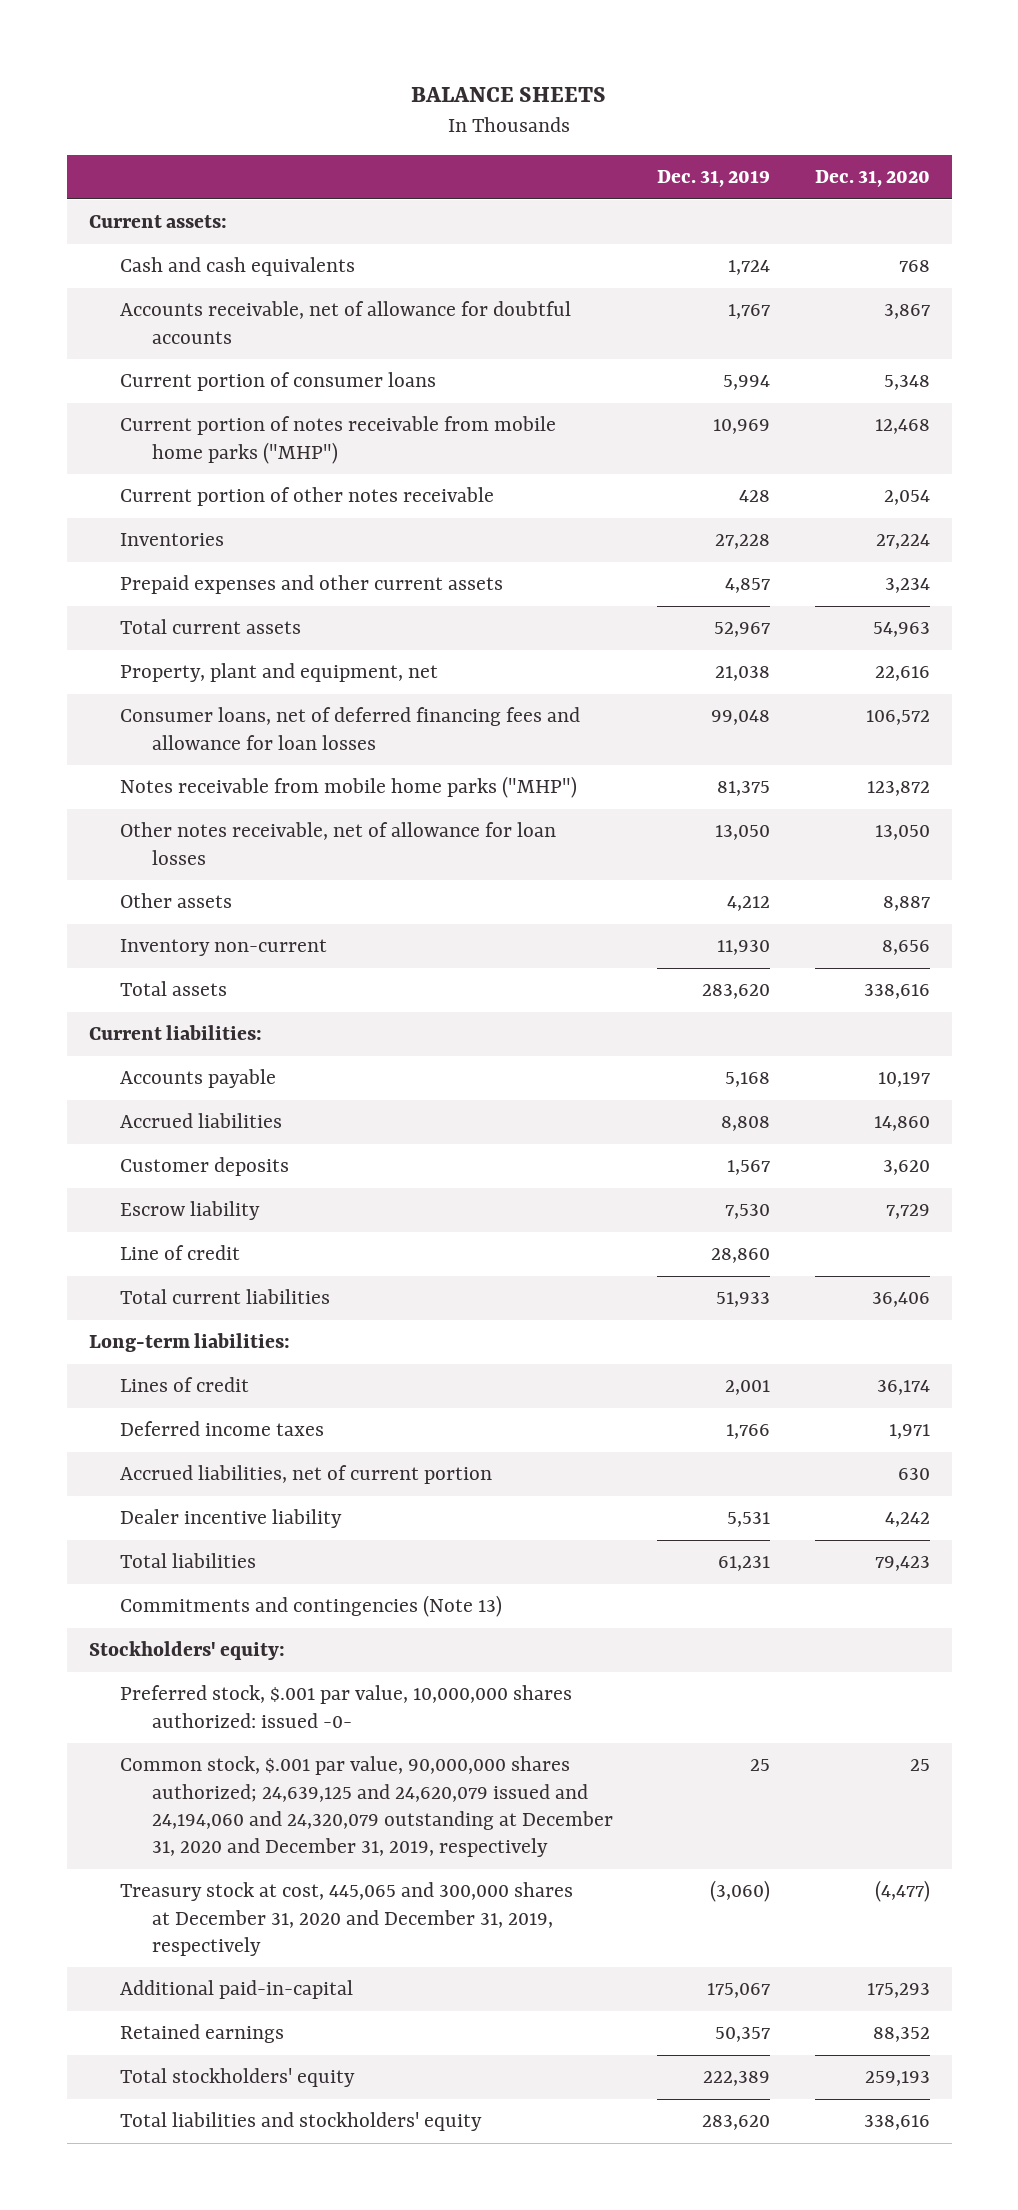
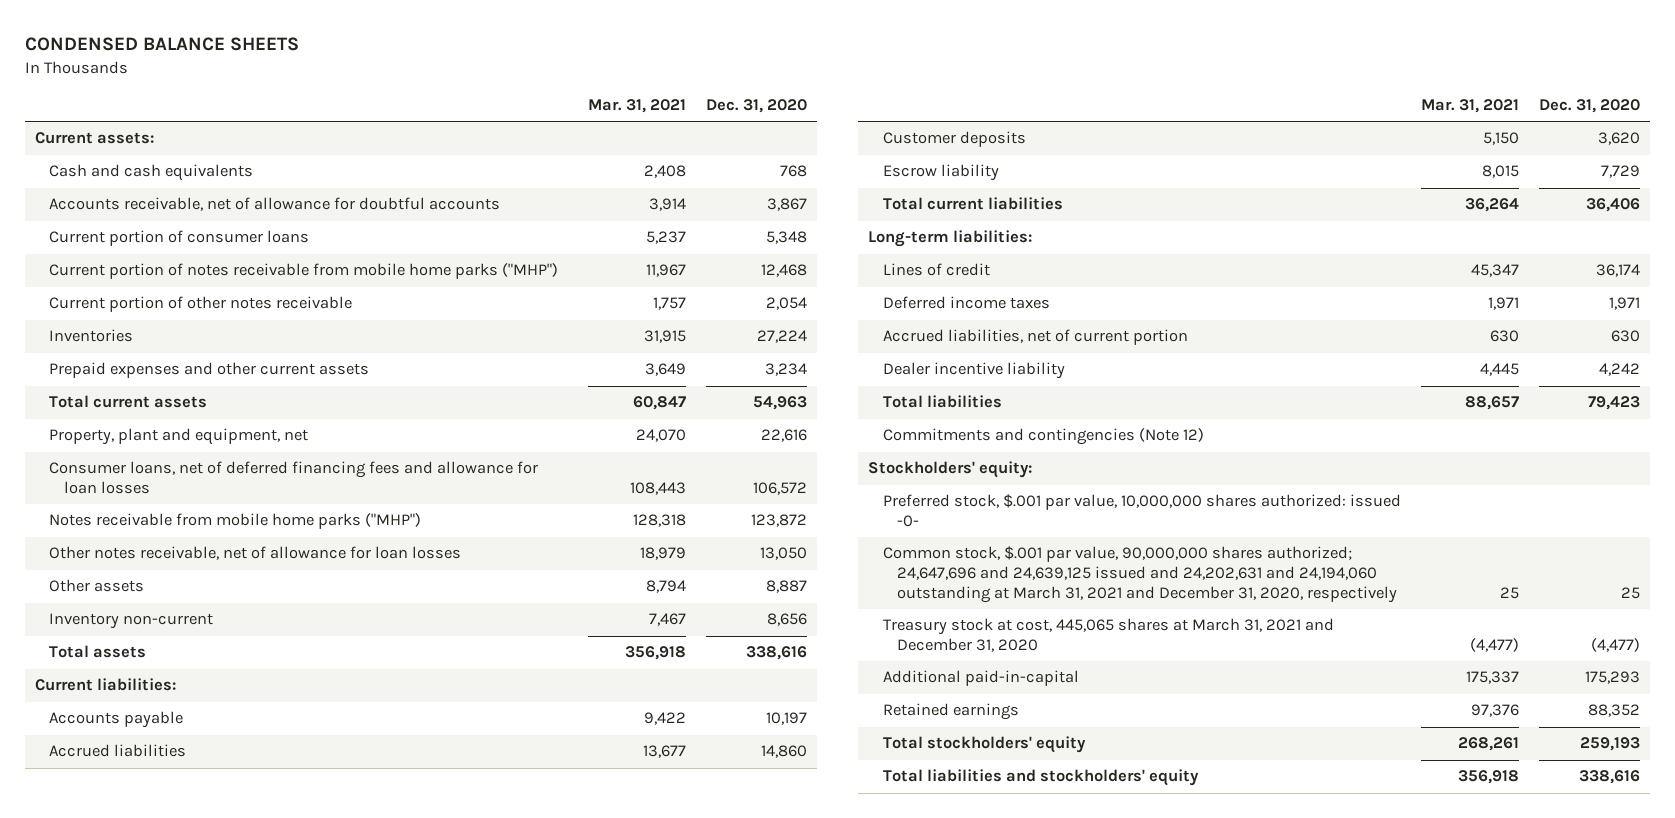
[411,86,607,102] BALANCE SHEETS -> [24,37,299,52] CONDENSED BALANCE SHEETS
[657,170,771,188] Dec. 31, 2019 -> none
none -> [587,99,686,114] Mar. 31, 2021
[120,1245,241,1261] Line of credit -> none
[120,1595,503,1618] Commitments and contingencies (Note 13) -> [882,428,1204,446] Commitments and contingencies (Note 12)
[120,1756,613,1858] Common stock, $.001 par value, 90,000,000 shares authorized; 24,639,125 and 24,620,079 issued and 24,194,060 and 24,320,079 outstanding at December 31, 2020 and December 31, 2019, respectively -> [882,546,1397,603] Common stock, $.001 par value, 90,000,000 shares authorized; 24,647,696 and 24,639,125 issued and 24,202,631 and 24,194,060 outstanding at March 31, 2021 and December 31, 2020, respectively
[120,1882,574,1957] Treasury stock at cost, 445,065 and 300,000 shares at December 31, 2020 and December 31, 2019, respectively -> [882,618,1334,653] Treasury stock at cost, 445,065 shares at March 31, 2021 and December 31, 2020

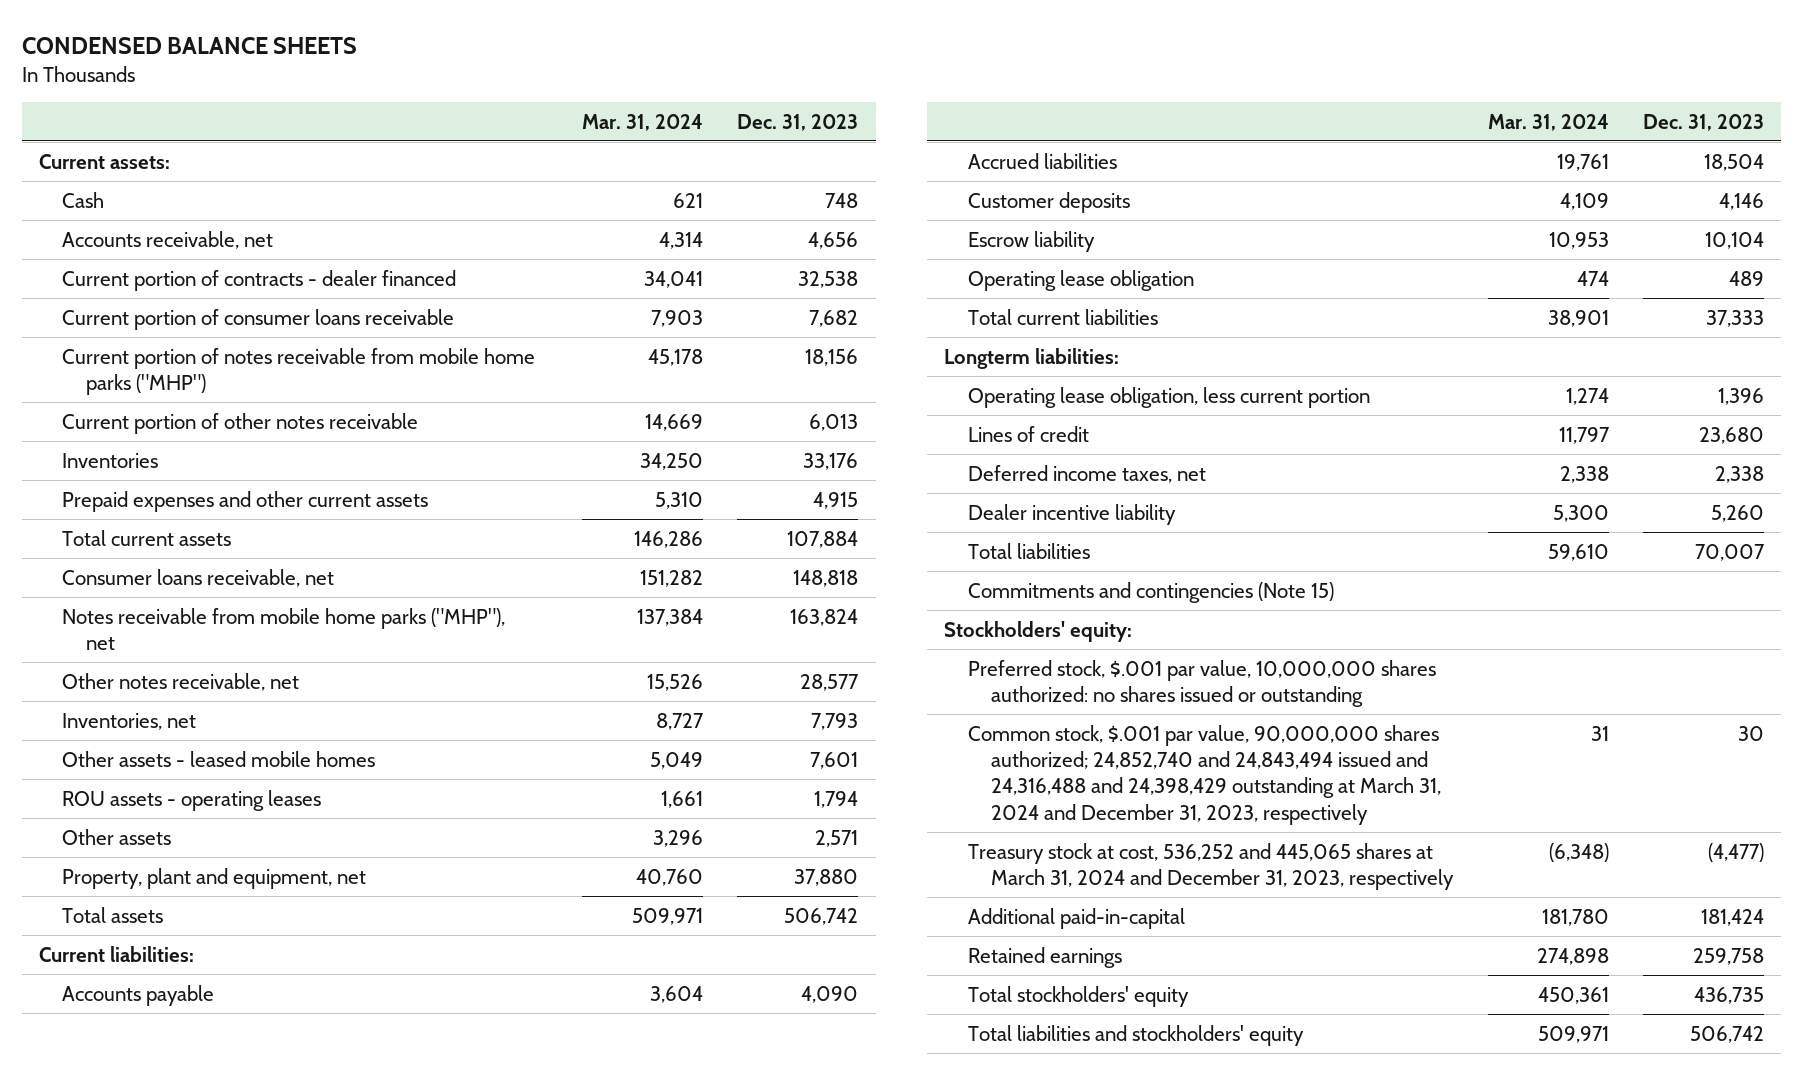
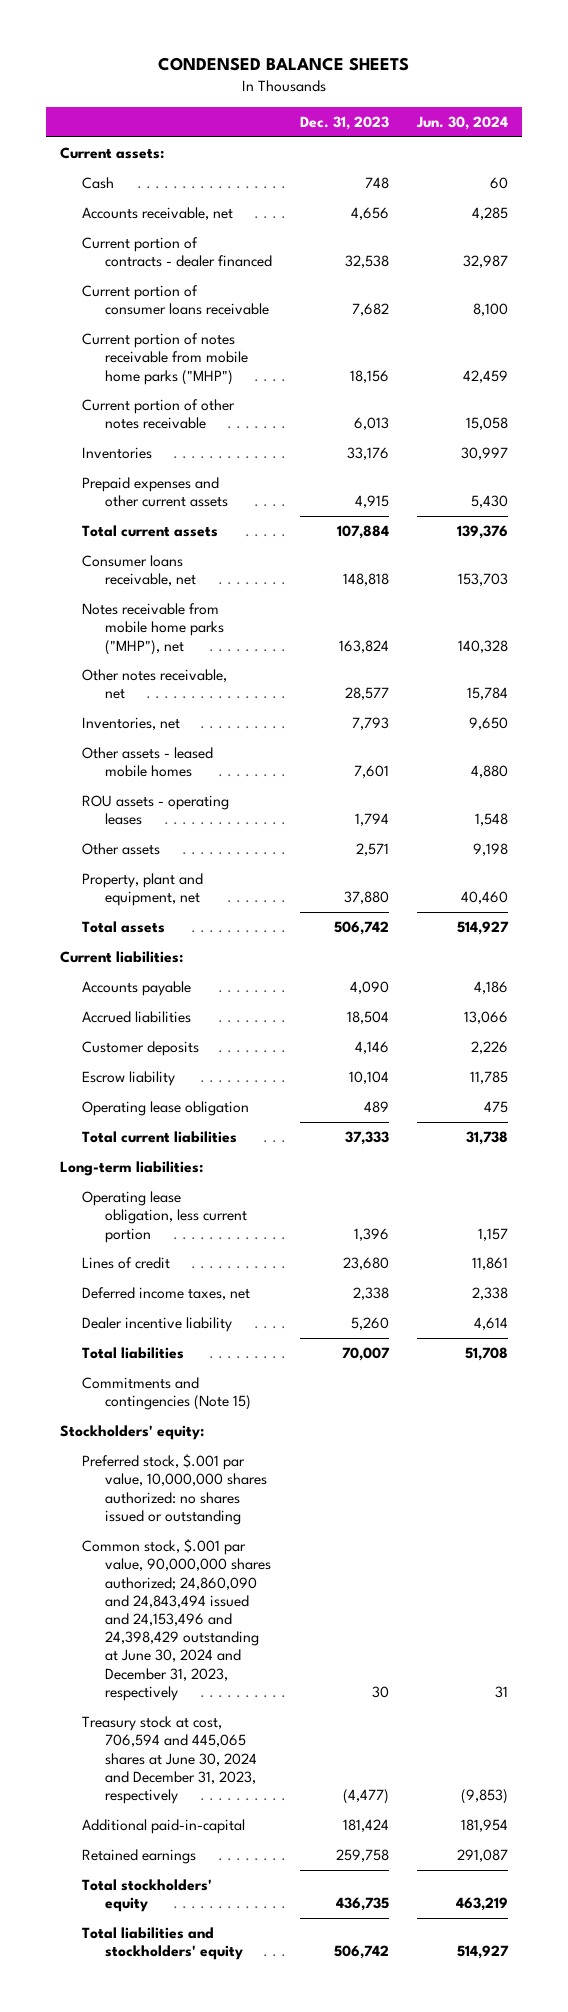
[581,113,703,131] Mar. 31, 2024 -> none
none -> [415,115,508,130] Jun. 30, 2024
[944,347,1120,369] Longterm liabilities: -> [59,1161,203,1177] Long-term liabilities:
[967,724,1442,825] Common stock, $.001 par value, 90,000,000 shares authorized; 24,852,740 and 24,843,494 issued and 24,316,488 and 24,398,429 outstanding at March 31, 2024 and December 31, 2023, respectively -> [82,1539,272,1701] Common stock, $.001 par value, 90,000,000 shares authorized; 24,860,090 and 24,843,494 issued and 24,153,496 and 24,398,429 outstanding at June 30, 2024 and December 31, 2023, respectively
[967,842,1455,890] Treasury stock at cost, 536,252 and 445,065 shares at March 31, 2024 and December 31, 2023, respectively -> [82,1716,258,1804] Treasury stock at cost, 706,594 and 445,065 shares at June 30, 2024 and December 31, 2023, respectively

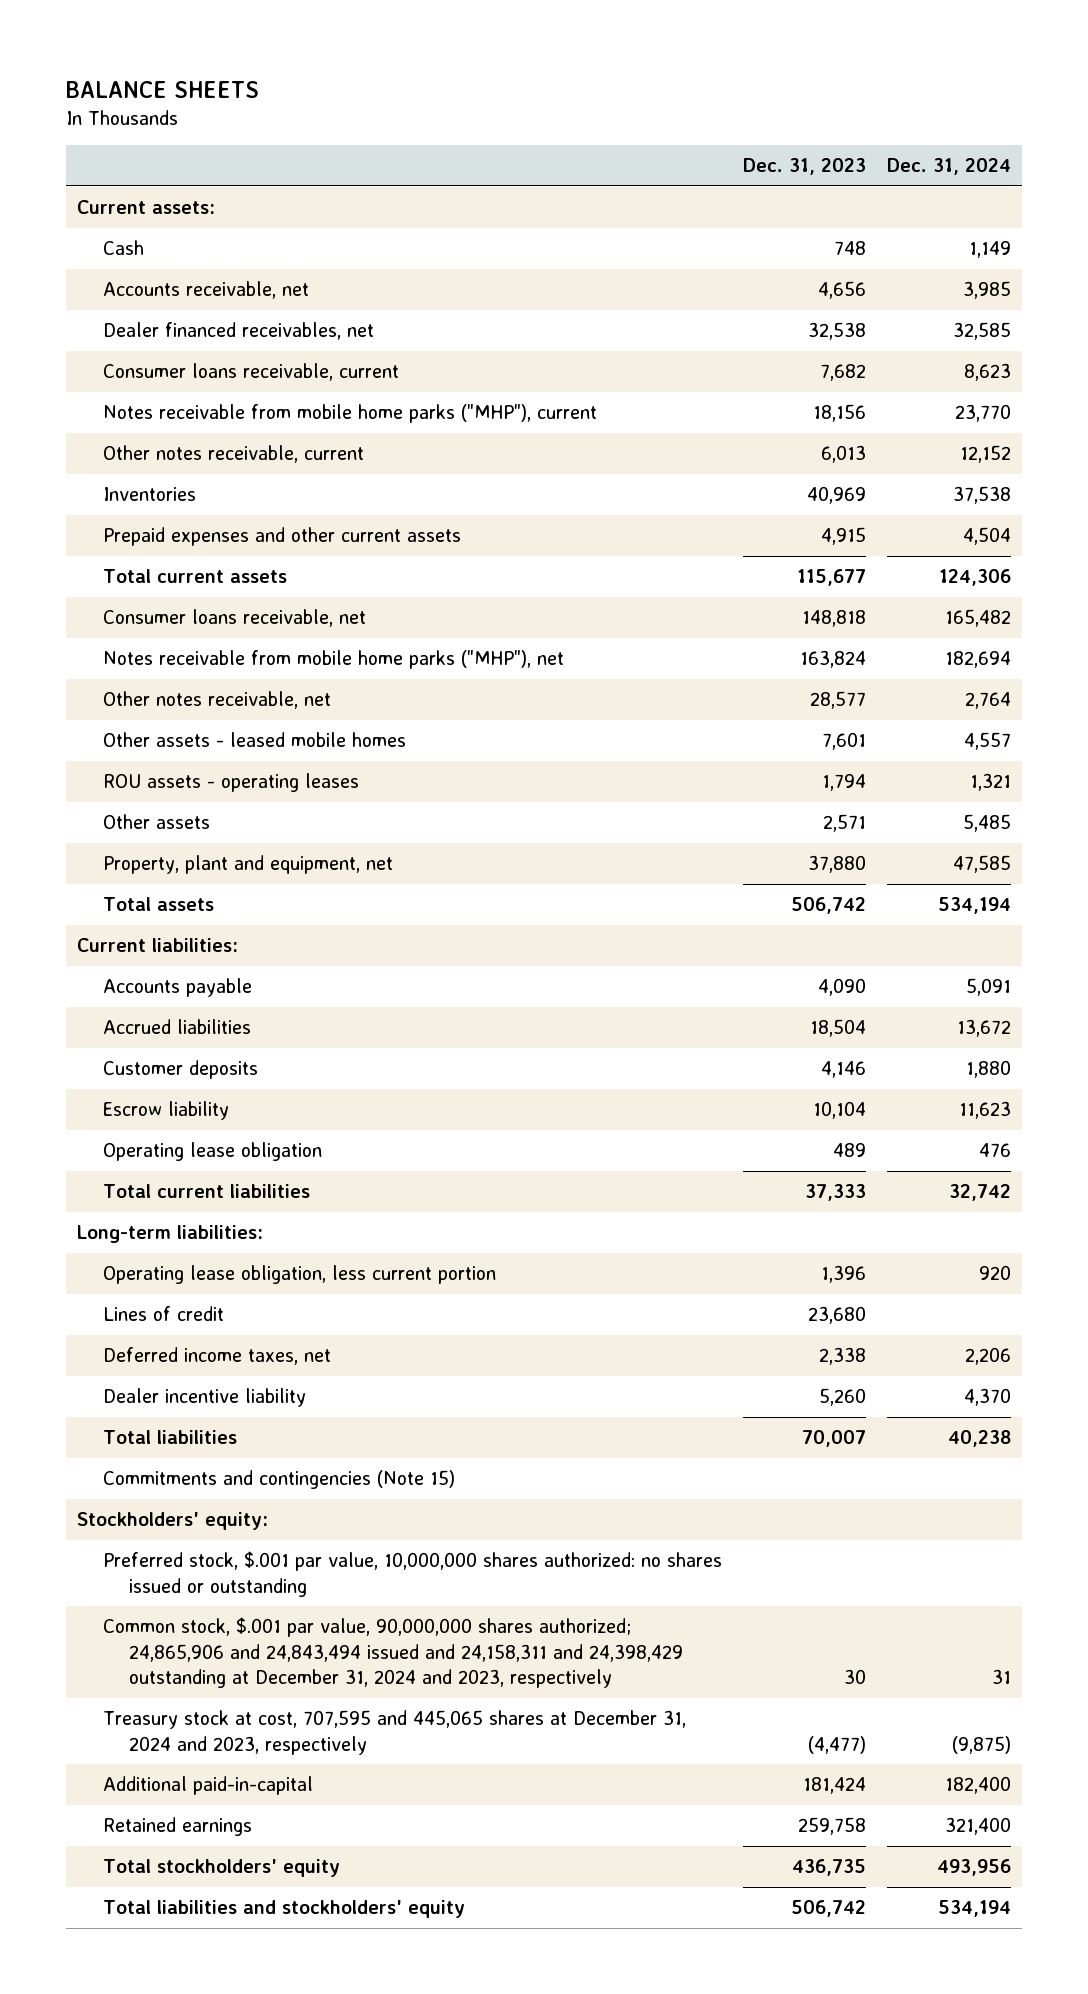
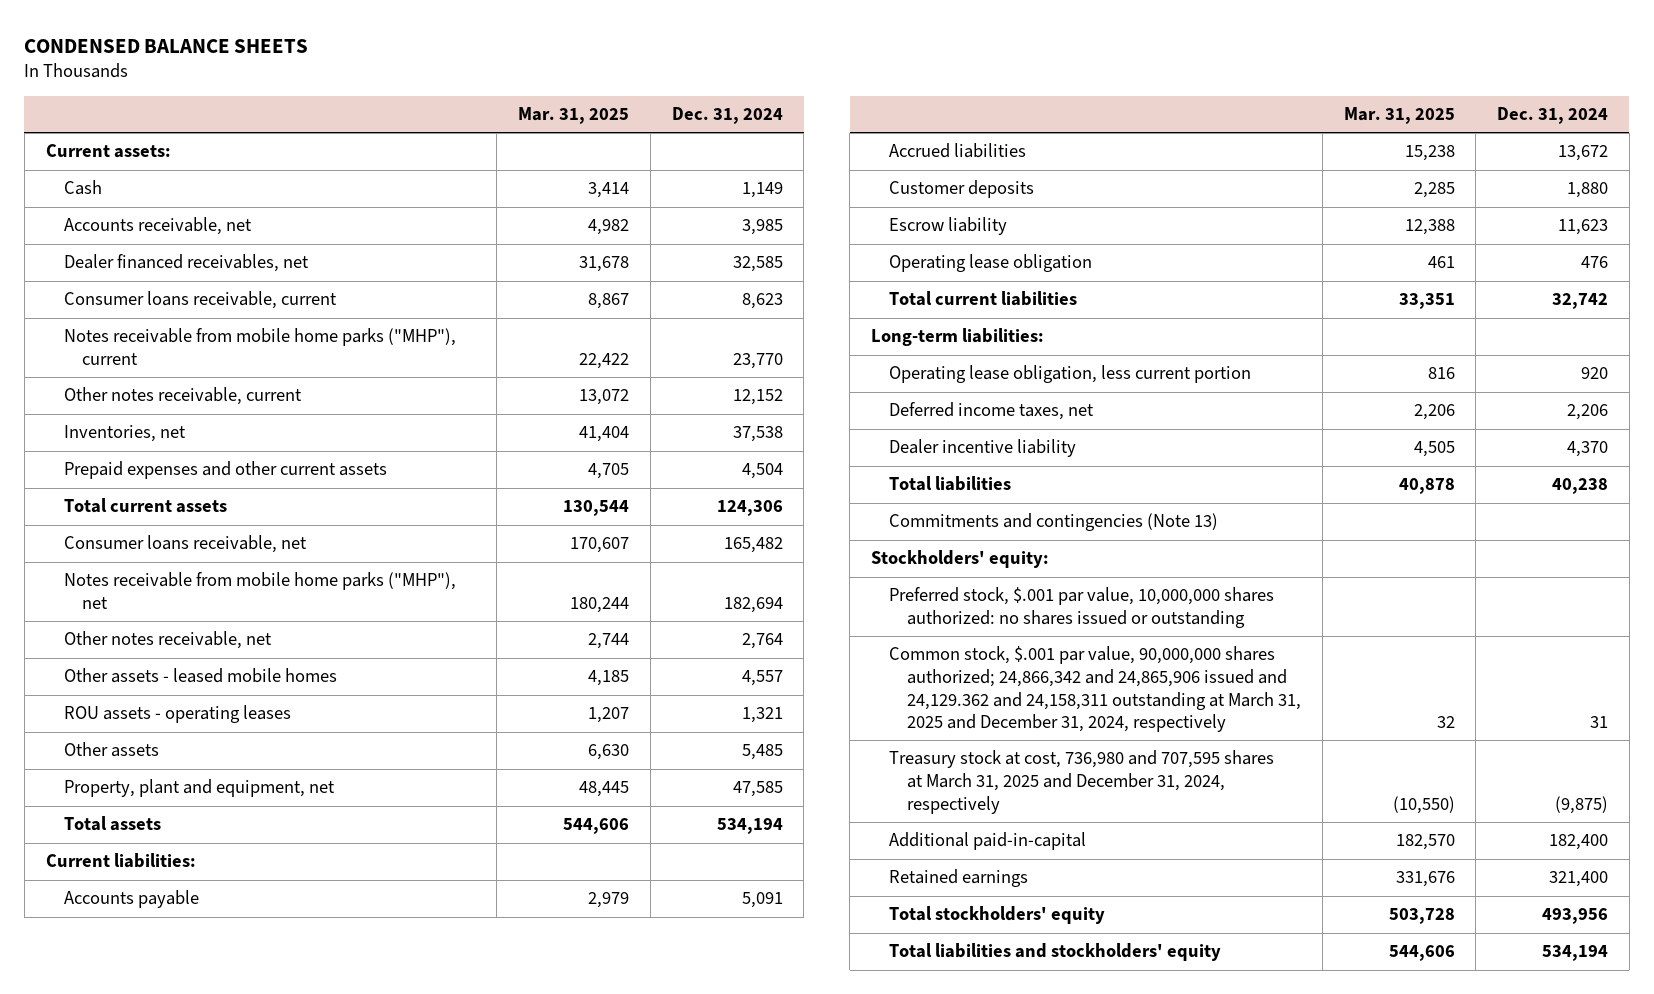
[66,80,260,98] BALANCE SHEETS -> [24,38,309,53] CONDENSED BALANCE SHEETS
[743,158,867,176] Dec. 31, 2023 -> none
none -> [518,106,630,124] Mar. 31, 2025
[102,487,196,502] Inventories -> [63,425,186,443] Inventories, net
[102,1306,224,1322] Lines of credit -> none
[102,1470,455,1490] Commitments and contingencies (Note 15) -> [889,513,1219,532] Commitments and contingencies (Note 13)
[102,1617,683,1689] Common stock, $.001 par value, 90,000,000 shares authorized; 24,865,906 and 24,843,494 issued and 24,158,311 and 24,398,429 outstanding at December 31, 2024 and 2023, respectively -> [889,646,1302,733] Common stock, $.001 par value, 90,000,000 shares authorized; 24,866,342 and 24,865,906 issued and 24,129.362 and 24,158,311 outstanding at March 31, 2025 and December 31, 2024, respectively
[102,1710,686,1755] Treasury stock at cost, 707,595 and 445,065 shares at December 31, 2024 and 2023, respectively -> [889,750,1275,814] Treasury stock at cost, 736,980 and 707,595 shares at March 31, 2025 and December 31, 2024, respectively

